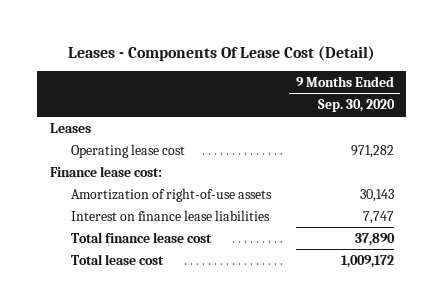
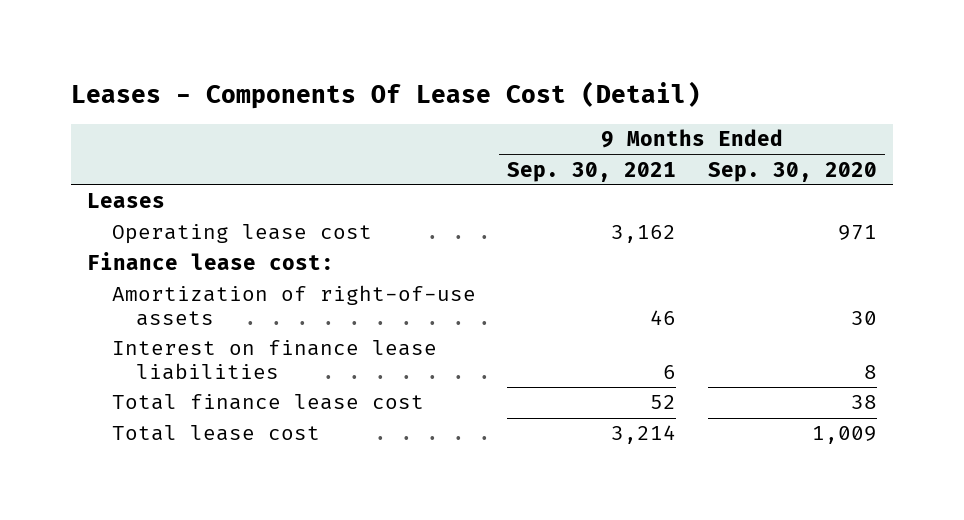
none -> [507,161,677,182] Sep. 30, 2021
[350,144,394,158] 971,282 -> [838,225,878,241] 971
[359,188,394,202] 30,143 -> [851,311,878,326] 30
[362,210,394,224] 7,747 -> [864,365,878,380] 8
[354,232,395,246] 37,890 -> [851,395,878,410] 38
[340,254,394,268] 1,009,172 -> [812,426,878,445] 1,009

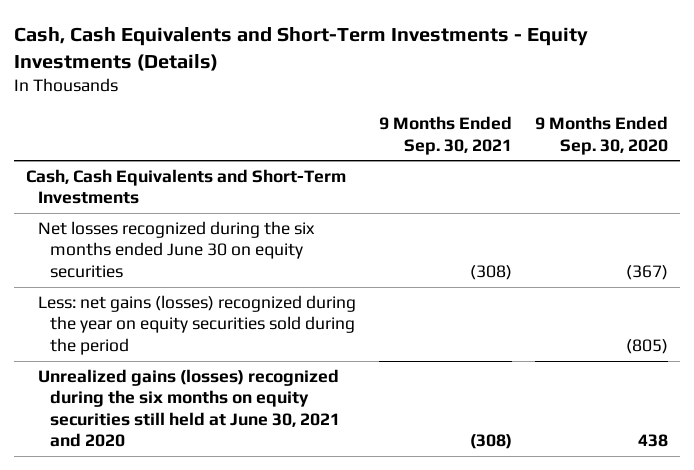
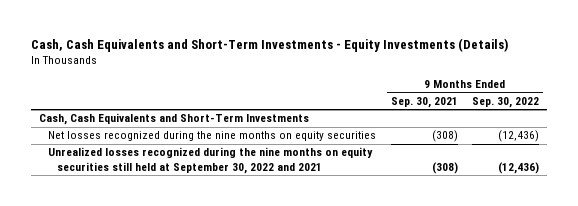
[535,116,669,155] 9 Months Ended Sep. 30, 2020 -> none
none -> [472,97,540,109] Sep. 30, 2022
[37,294,356,355] Less: net gains (losses) recognized during the year on equity securities sold during the period -> none
[37,220,315,278] Net losses recognized during the six months ended June 30 on equity securities -> [47,131,376,142] Net losses recognized during the nine months on equity securities
[37,368,341,448] Unrealized gains (losses) recognized during the six months on equity securities still held at June 30, 2021 and 2020 -> [47,147,373,174] Unrealized losses recognized during the nine months on equity securities still held at September 30, 2022 and 2021

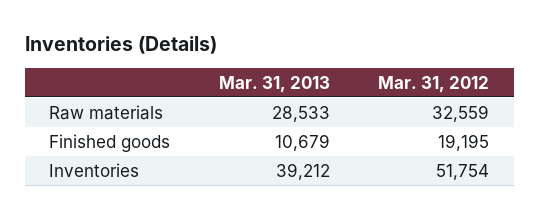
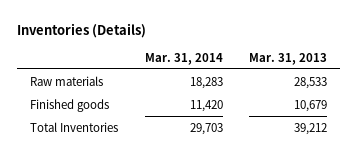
[378,75,490,93] Mar. 31, 2012 -> none
none -> [144,52,223,65] Mar. 31, 2014
[48,162,139,177] Inventories -> [30,121,119,132] Total Inventories

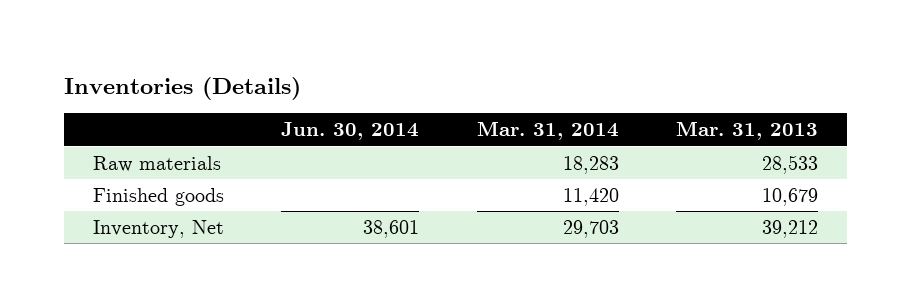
none -> [281,122,420,141] Jun. 30, 2014
[30,121,119,132] Total Inventories -> [92,219,224,238] Inventory, Net

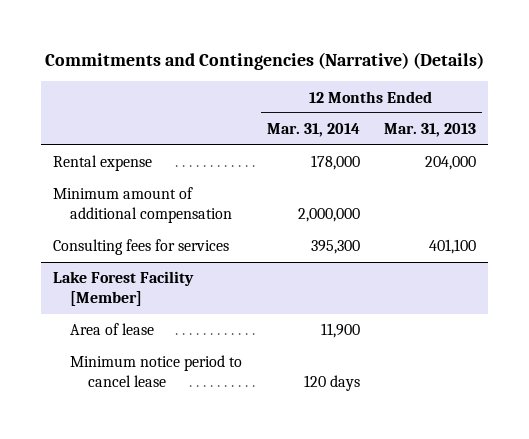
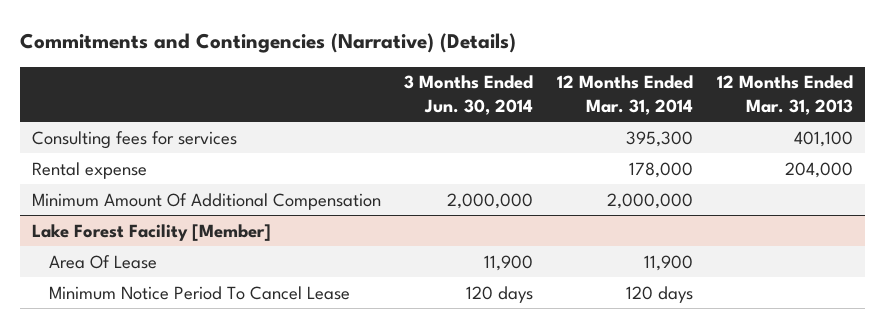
none -> [404,75,534,115] 3 Months Ended Jun. 30, 2014
[53,187,233,224] Minimum amount of additional compensation -> none
[53,155,153,172] Rental expense -> [31,161,147,179] Rental expense
none -> [31,192,381,210] Minimum Amount Of Additional Compensation
[70,323,155,336] Area of lease -> [48,254,157,269] Area Of Lease
[70,355,243,388] Minimum notice period to cancel lease -> [48,285,350,300] Minimum Notice Period To Cancel Lease

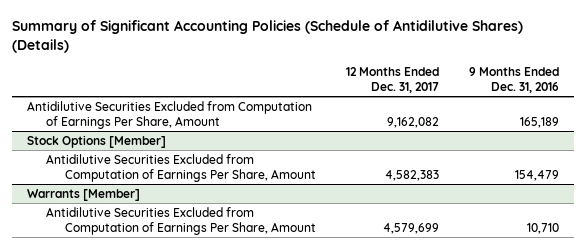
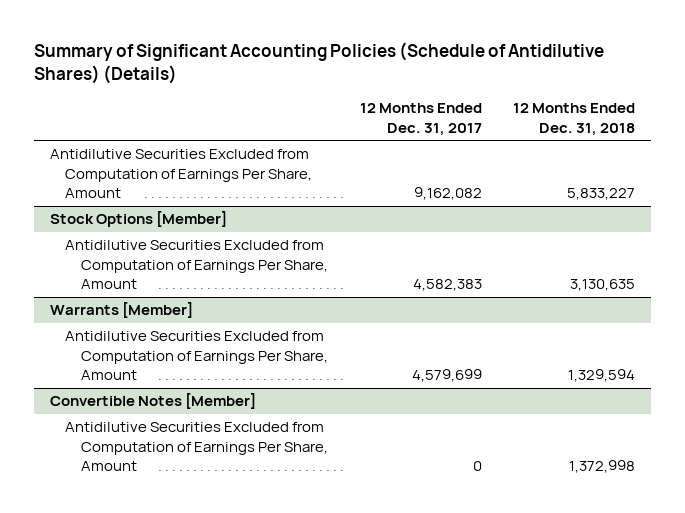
[469,66,560,94] 9 Months Ended Dec. 31, 2016 -> none
none -> [513,103,636,136] 12 Months Ended Dec. 31, 2018
none -> [49,393,256,410] Convertible Notes [Member]
none -> [65,422,329,471] Antidilutive Securities Excluded from Computation of Earnings Per Share, Amount

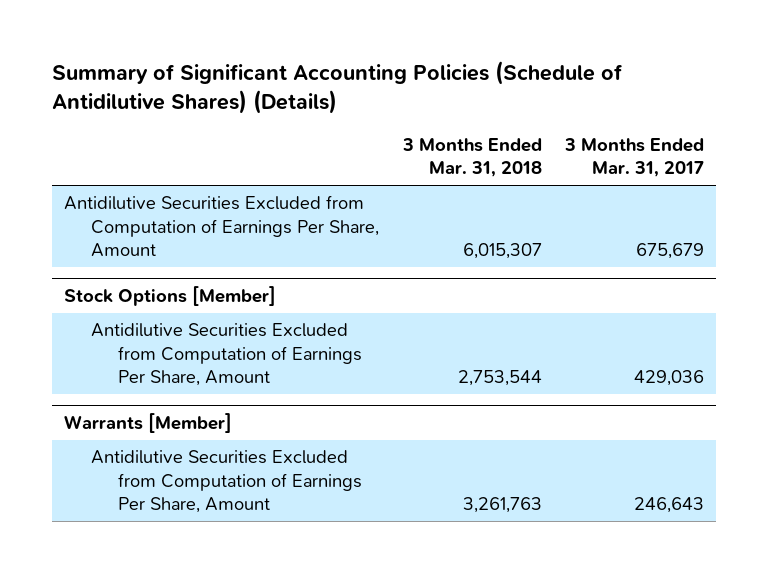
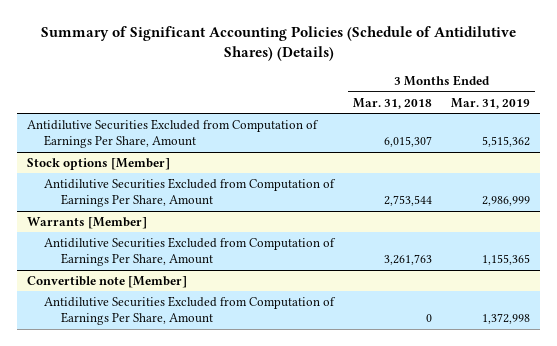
[564,138,705,178] 3 Months Ended Mar. 31, 2017 -> none
none -> [451,97,531,109] Mar. 31, 2019
[63,285,276,306] Stock Options [Member] -> [26,157,170,170] Stock options [Member]
none -> [26,275,187,288] Convertible note [Member]
none -> [44,295,337,326] Antidilutive Securities Excluded from Computation of Earnings Per Share, Amount

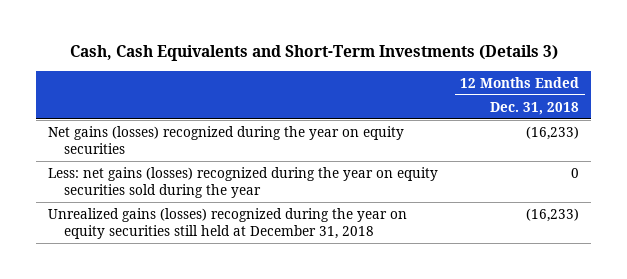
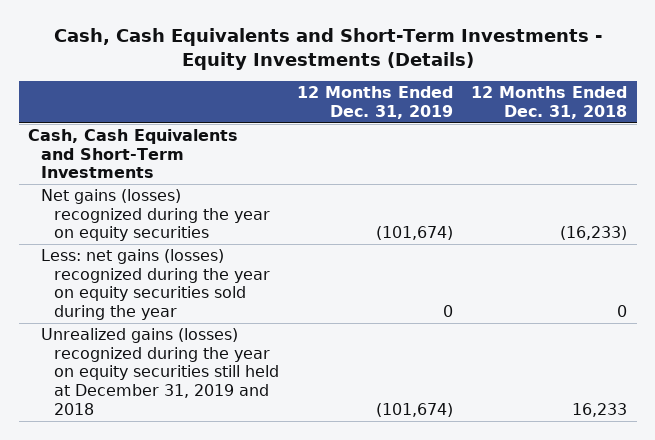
[69,45,558,62] Cash, Cash Equivalents and Short-Term Investments (Details 3) -> [53,28,602,71] Cash, Cash Equivalents and Short-Term Investments - Equity Investments (Details)
none -> [297,86,454,120] 12 Months Ended Dec. 31, 2019
none -> [27,128,238,179] Cash, Cash Equivalents and Short-Term Investments
[47,207,407,240] Unrealized gains (losses) recognized during the year on equity securities still held at December 31, 2018 -> [40,327,279,415] Unrealized gains (losses) recognized during the year on equity securities still held at December 31, 2019 and 2018
[526,207,580,222] (16,233) -> [572,402,628,417] 16,233

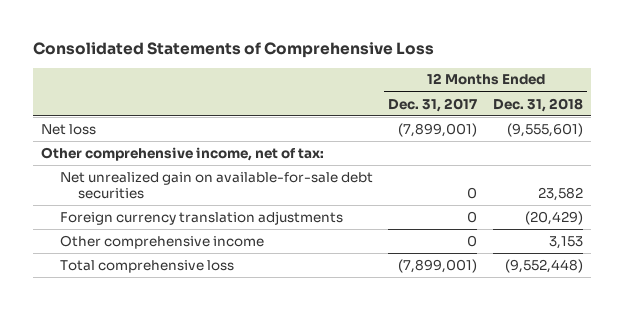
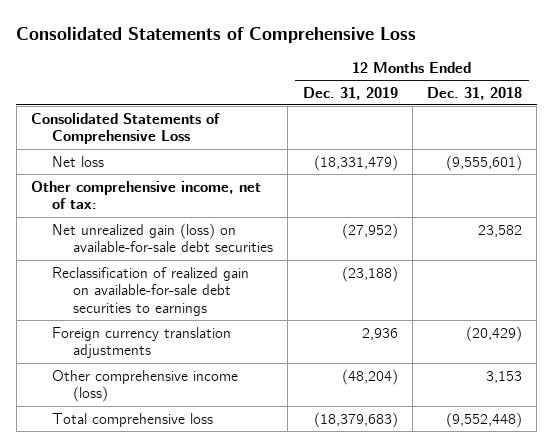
[388,97,478,112] Dec. 31, 2017 -> none
none -> [302,86,398,100] Dec. 31, 2019
none -> [31,112,221,145] Consolidated Statements of Comprehensive Loss
[59,171,373,200] Net unrealized gain on available-for-sale debt securities -> [52,222,273,253] Net unrealized gain (loss) on available-for-sale debt securities
none -> [52,266,250,317] Reclassification of realized gain on available-for-sale debt securities to earnings
[59,234,264,249] Other comprehensive income -> [52,369,239,403] Other comprehensive income (loss)

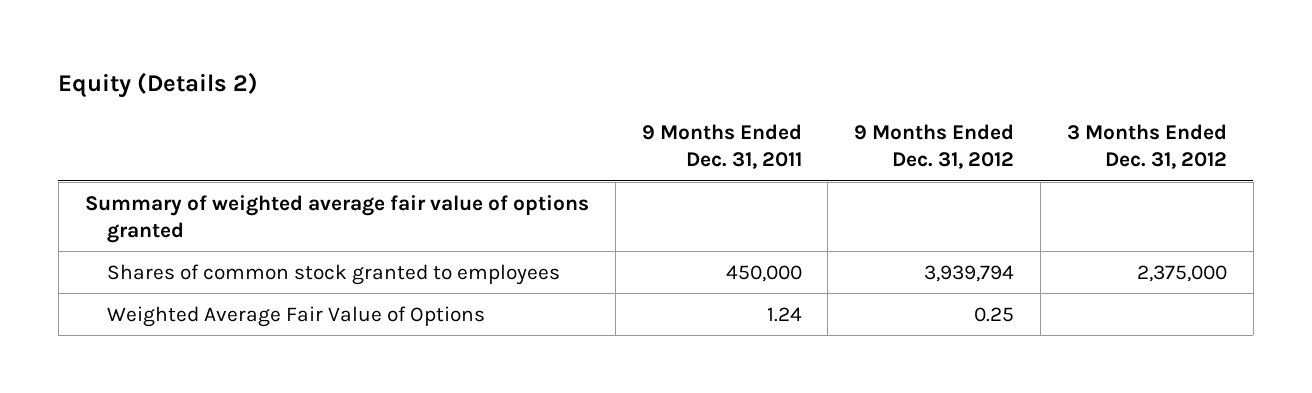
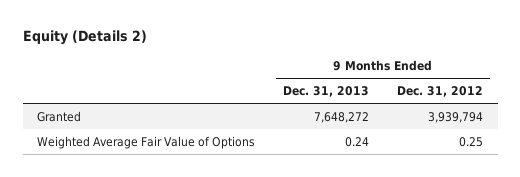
[641,124,802,170] 9 Months Ended Dec. 31, 2011 -> none
[1066,124,1227,170] 3 Months Ended Dec. 31, 2012 -> none
none -> [283,86,370,98] Dec. 31, 2013
[84,194,589,243] Summary of weighted average fair value of options granted -> none
[107,263,561,285] Shares of common stock granted to employees -> [36,110,81,122] Granted

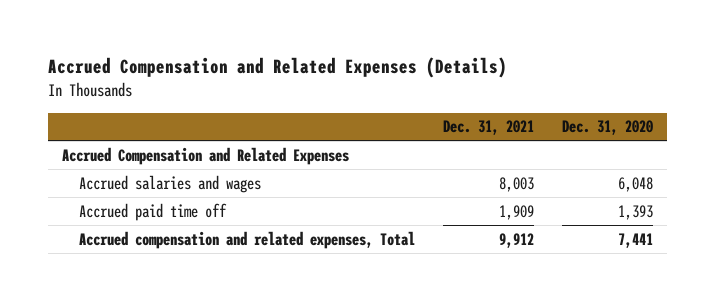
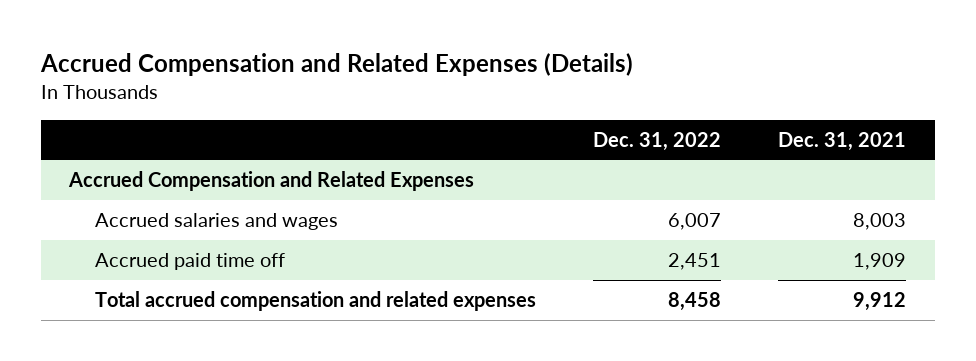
[562,120,654,136] Dec. 31, 2020 -> none
none -> [593,131,722,151] Dec. 31, 2022
[79,230,416,249] Accrued compensation and related expenses, Total -> [94,291,536,312] Total accrued compensation and related expenses

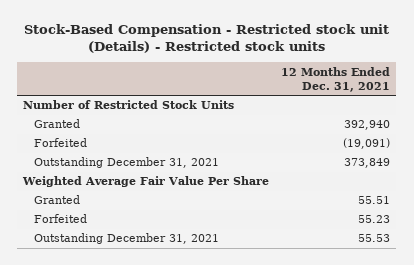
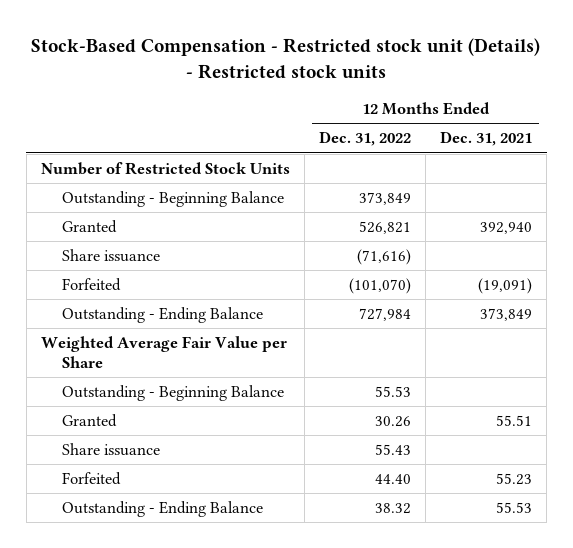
none -> [318,131,411,147] Dec. 31, 2022
none -> [62,190,285,207] Outstanding - Beginning Balance
none -> [62,248,161,262] Share issuance
[33,157,219,169] Outstanding December 31, 2021 -> [62,306,264,323] Outstanding - Ending Balance
[22,176,270,188] Weighted Average Fair Value Per Share -> [40,335,287,368] Weighted Average Fair Value per Share
none -> [62,384,285,401] Outstanding - Beginning Balance
none -> [62,442,161,456] Share issuance
[33,233,219,245] Outstanding December 31, 2021 -> [62,500,264,517] Outstanding - Ending Balance

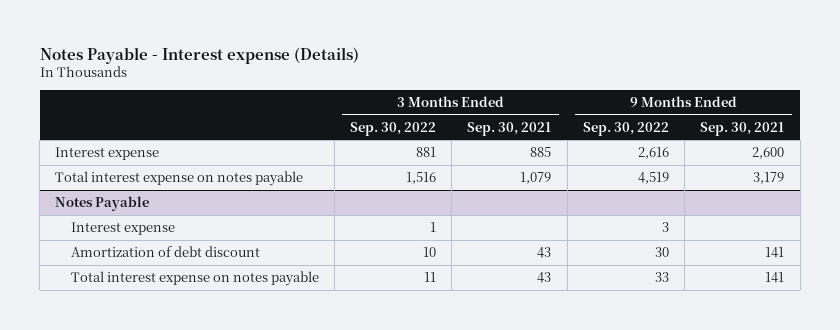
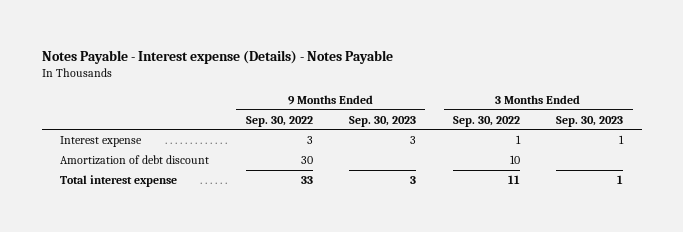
[39,46,359,64] Notes Payable - Interest expense (Details) -> [41,49,393,64] Notes Payable - Interest expense (Details) - Notes Payable
[467,121,552,136] Sep. 30, 2021 -> none
[700,121,785,136] Sep. 30, 2021 -> none
none -> [349,115,417,127] Sep. 30, 2023
none -> [556,115,624,127] Sep. 30, 2023
[55,147,160,161] Interest expense -> none
[55,171,304,187] Total interest expense on notes payable -> none
[55,196,150,212] Notes Payable -> none
[70,271,319,287] Total interest expense on notes payable -> [60,175,178,188] Total interest expense

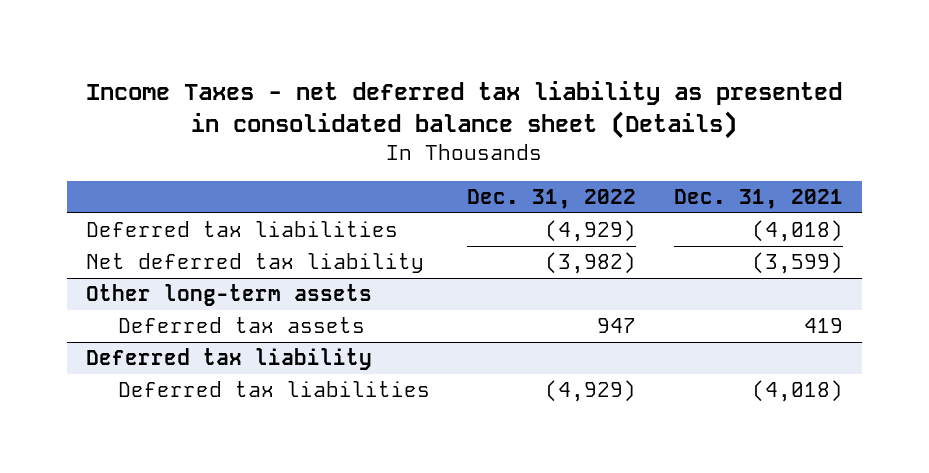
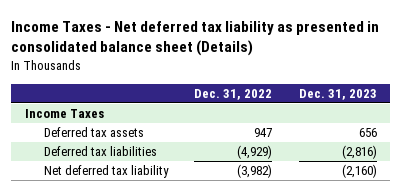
[86,80,843,139] Income Taxes - net deferred tax liability as presented in consolidated balance sheet (Details) -> [11,20,380,57] Income Taxes - Net deferred tax liability as presented in consolidated balance sheet (Details)
[673,189,843,210] Dec. 31, 2021 -> none
none -> [298,88,377,100] Dec. 31, 2023
[86,221,399,238] Deferred tax liabilities -> none
[86,284,373,307] Other long-term assets -> none
none -> [24,109,104,119] Income Taxes
[86,348,373,371] Deferred tax liability -> none
[86,253,425,274] Net deferred tax liability -> [43,165,169,179] Net deferred tax liability

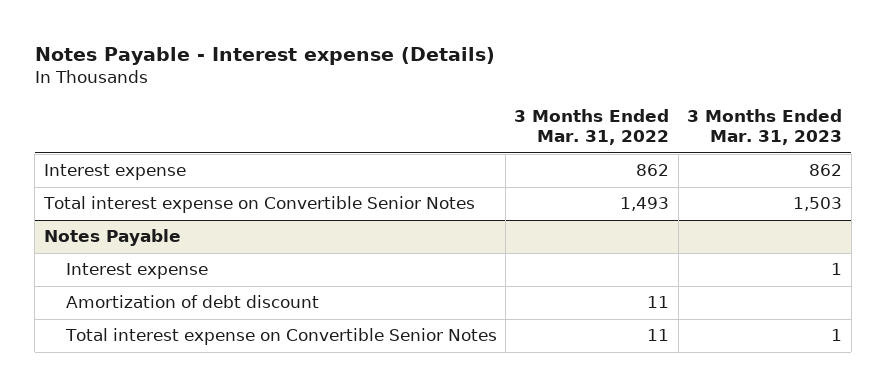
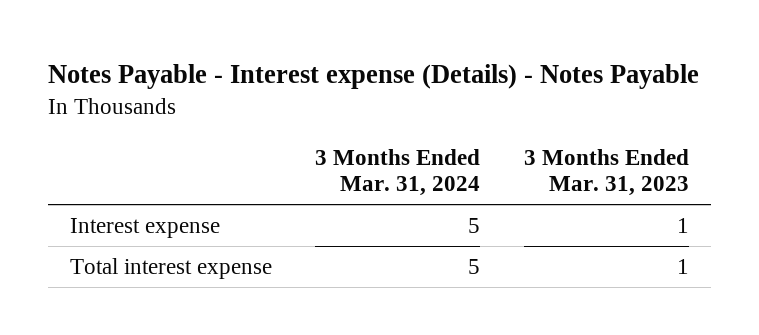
[34,46,495,65] Notes Payable - Interest expense (Details) -> [47,64,699,90] Notes Payable - Interest expense (Details) - Notes Payable
[514,109,670,146] 3 Months Ended Mar. 31, 2022 -> none
none -> [315,148,481,197] 3 Months Ended Mar. 31, 2024
[43,164,186,181] Interest expense -> none
[42,196,475,214] Total interest expense on Convertible Senior Notes -> none
[43,229,181,247] Notes Payable -> none
[65,295,319,309] Amortization of debt discount -> none
[64,328,497,346] Total interest expense on Convertible Senior Notes -> [69,257,272,279] Total interest expense

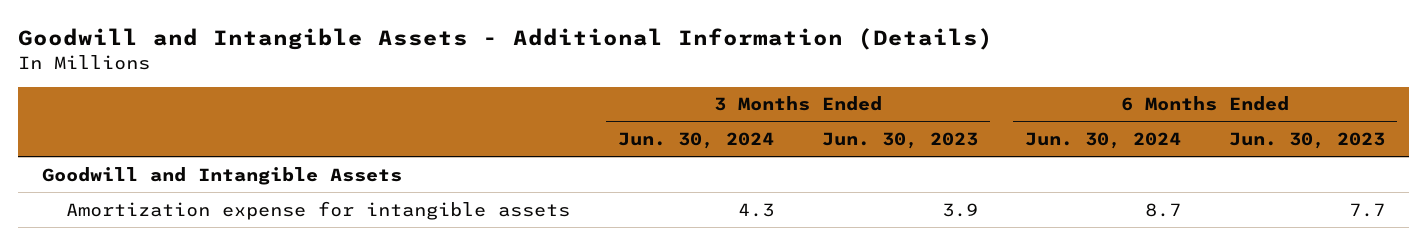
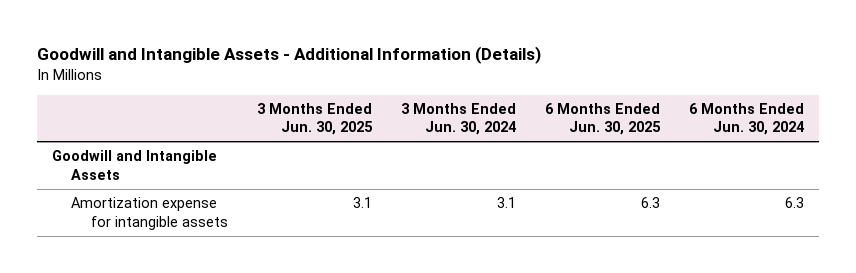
[821,132,978,150] Jun. 30, 2023 -> none
[1229,132,1386,150] Jun. 30, 2023 -> none
none -> [257,103,374,136] 3 Months Ended Jun. 30, 2025
none -> [545,103,662,136] 6 Months Ended Jun. 30, 2025
[737,202,774,217] 4.3 -> [497,197,517,209] 3.1
[1145,202,1182,217] 8.7 -> [785,197,805,209] 6.3

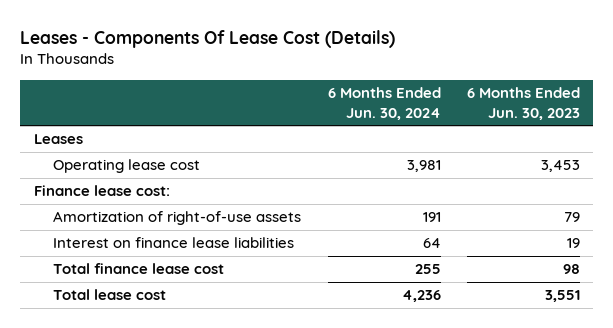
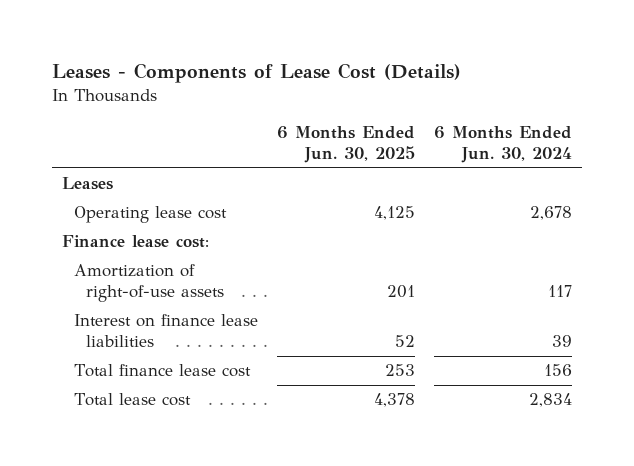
[20,29,396,48] Leases - Components Of Lease Cost (Details) -> [51,63,461,84] Leases - Components of Lease Cost (Details)
[466,87,580,120] 6 Months Ended Jun. 30, 2023 -> none
none -> [277,126,416,164] 6 Months Ended Jun. 30, 2025
[406,160,441,173] 3,981 -> [530,206,573,221] 2,678
[422,212,441,223] 191 -> [548,284,573,297] 117
[422,238,441,249] 64 -> [552,334,573,347] 39
[414,264,441,275] 255 -> [544,364,573,377] 156
[401,290,441,303] 4,236 -> [529,393,573,408] 2,834

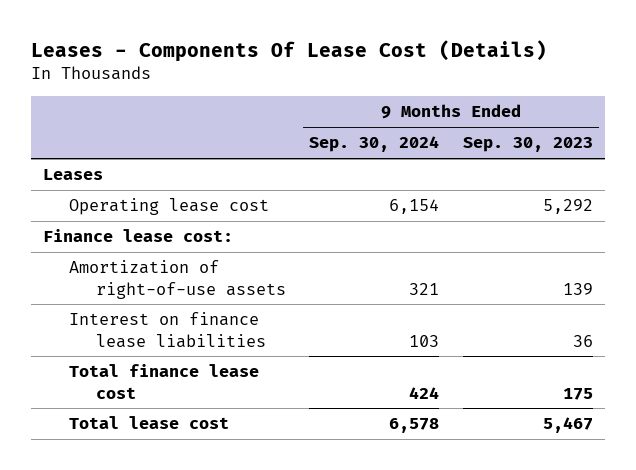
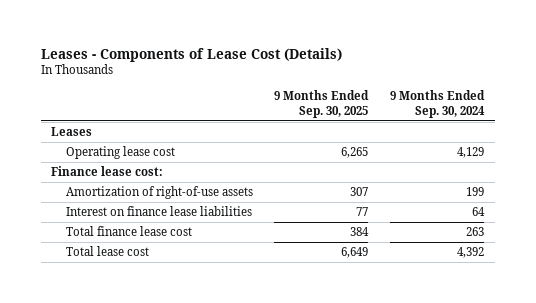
[31,39,548,62] Leases - Components Of Lease Cost (Details) -> [40,47,342,62] Leases - Components of Lease Cost (Details)
[462,137,593,153] Sep. 30, 2023 -> none
none -> [274,90,370,119] 9 Months Ended Sep. 30, 2025
[389,199,440,215] 6,154 -> [457,147,485,159] 4,129
[409,282,440,295] 321 -> [466,187,485,197] 199
[409,334,440,347] 103 -> [472,207,486,217] 64
[409,386,440,399] 424 -> [466,227,485,237] 263
[389,418,440,434] 6,578 -> [457,247,485,259] 4,392

